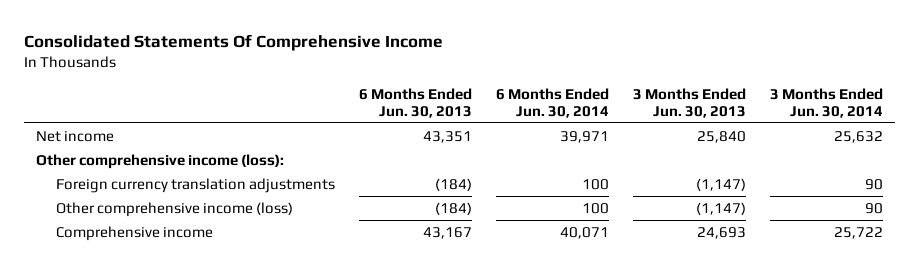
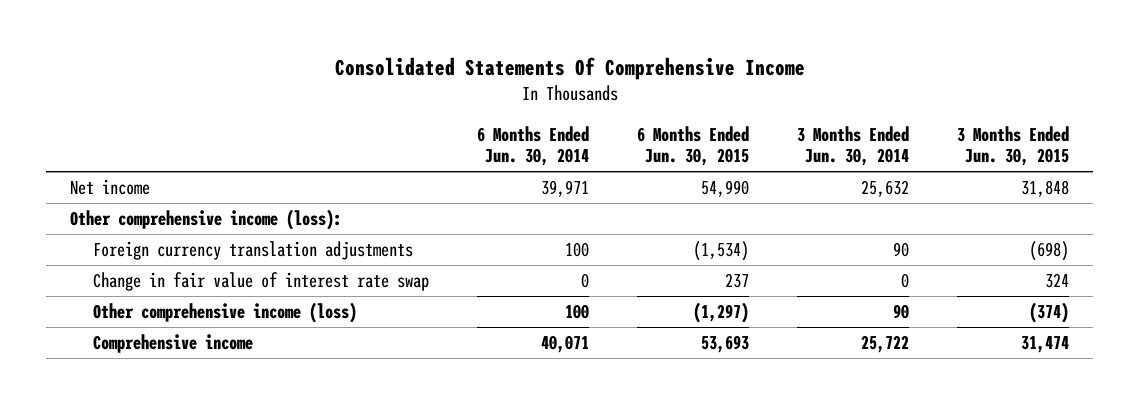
[358,87,472,118] 6 Months Ended Jun. 30, 2013 -> none
[633,87,747,118] 3 Months Ended Jun. 30, 2013 -> none
none -> [636,125,749,167] 6 Months Ended Jun. 30, 2015
none -> [956,125,1069,167] 3 Months Ended Jun. 30, 2015
none -> [92,271,429,291] Change in fair value of interest rate swap

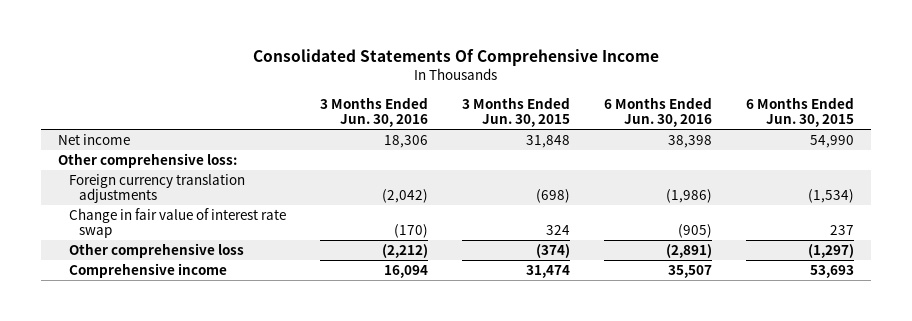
[476,125,589,167] 6 Months Ended Jun. 30, 2014 -> none
[796,125,909,167] 3 Months Ended Jun. 30, 2014 -> none
none -> [319,96,428,128] 3 Months Ended Jun. 30, 2016
none -> [603,96,712,128] 6 Months Ended Jun. 30, 2016
[70,208,343,230] Other comprehensive income (loss): -> [58,152,238,168] Other comprehensive loss:
[92,301,357,323] Other comprehensive income (loss) -> [68,242,244,258] Other comprehensive loss

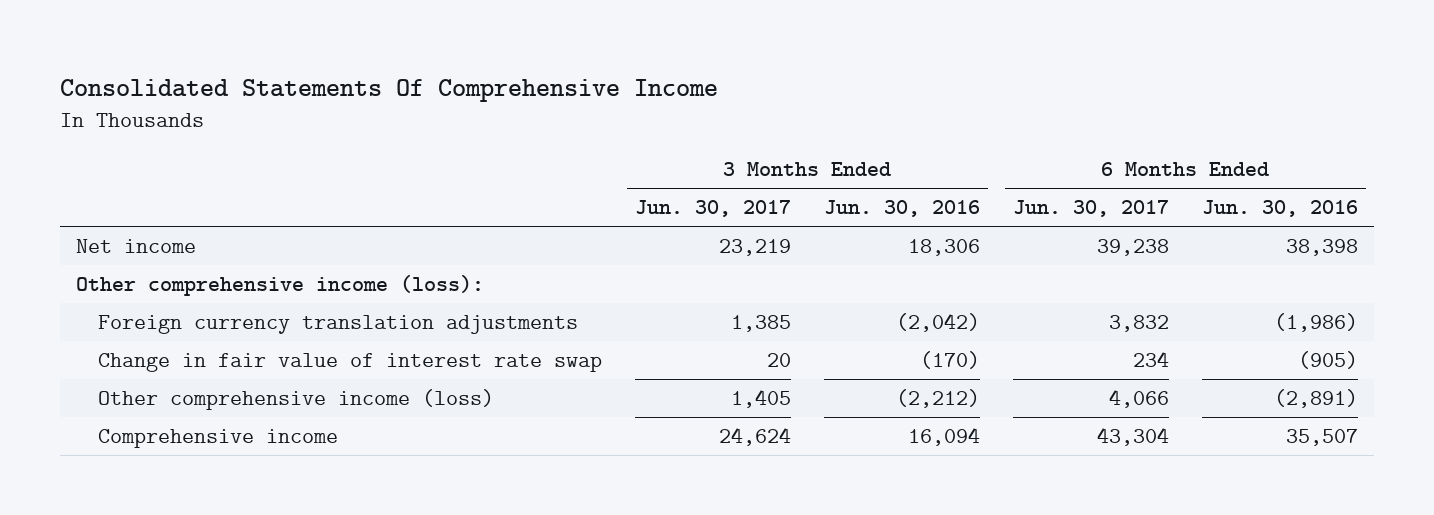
[461,96,570,128] 3 Months Ended Jun. 30, 2015 -> none
[745,96,854,128] 6 Months Ended Jun. 30, 2015 -> none
none -> [635,200,792,218] Jun. 30, 2017
none -> [1012,200,1169,218] Jun. 30, 2017
[58,152,238,168] Other comprehensive loss: -> [76,275,485,297] Other comprehensive income (loss):
[68,242,244,258] Other comprehensive loss -> [98,389,495,411] Other comprehensive income (loss)

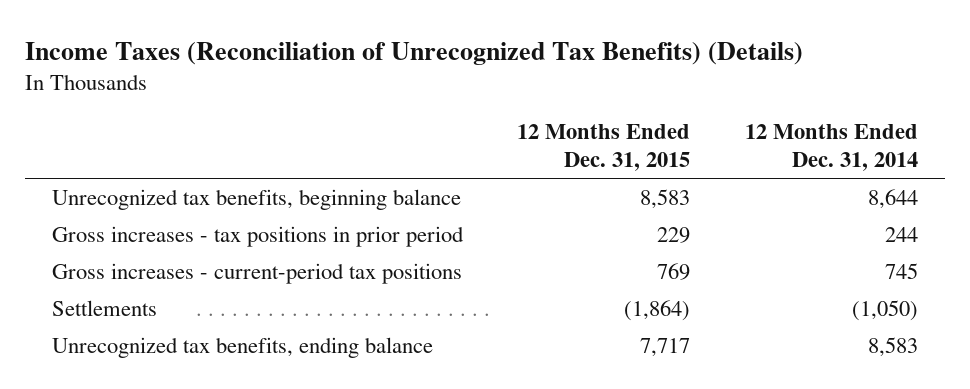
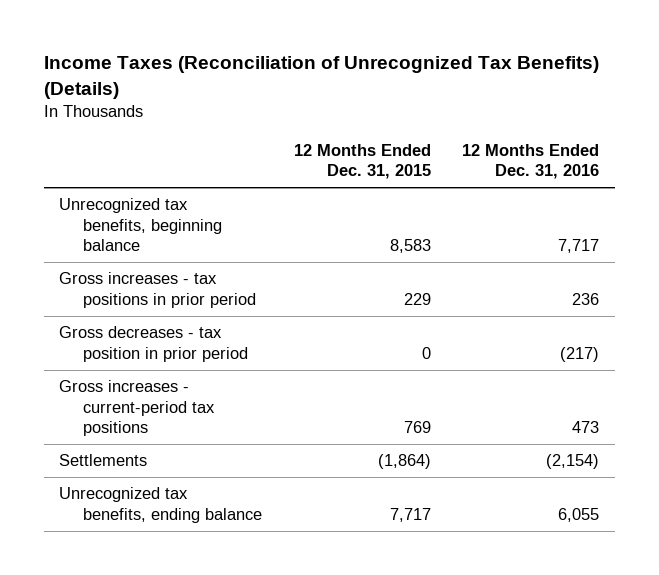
[744,123,918,172] 12 Months Ended Dec. 31, 2014 -> none
none -> [462,143,600,180] 12 Months Ended Dec. 31, 2016
none -> [59,326,248,362] Gross decreases - tax position in prior period

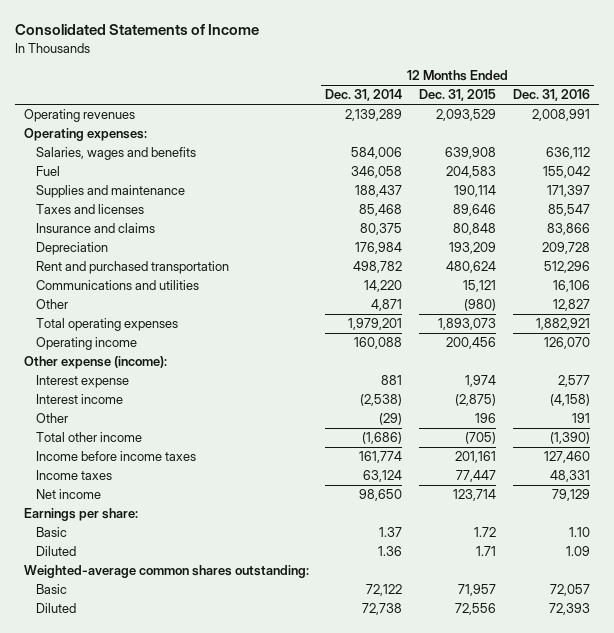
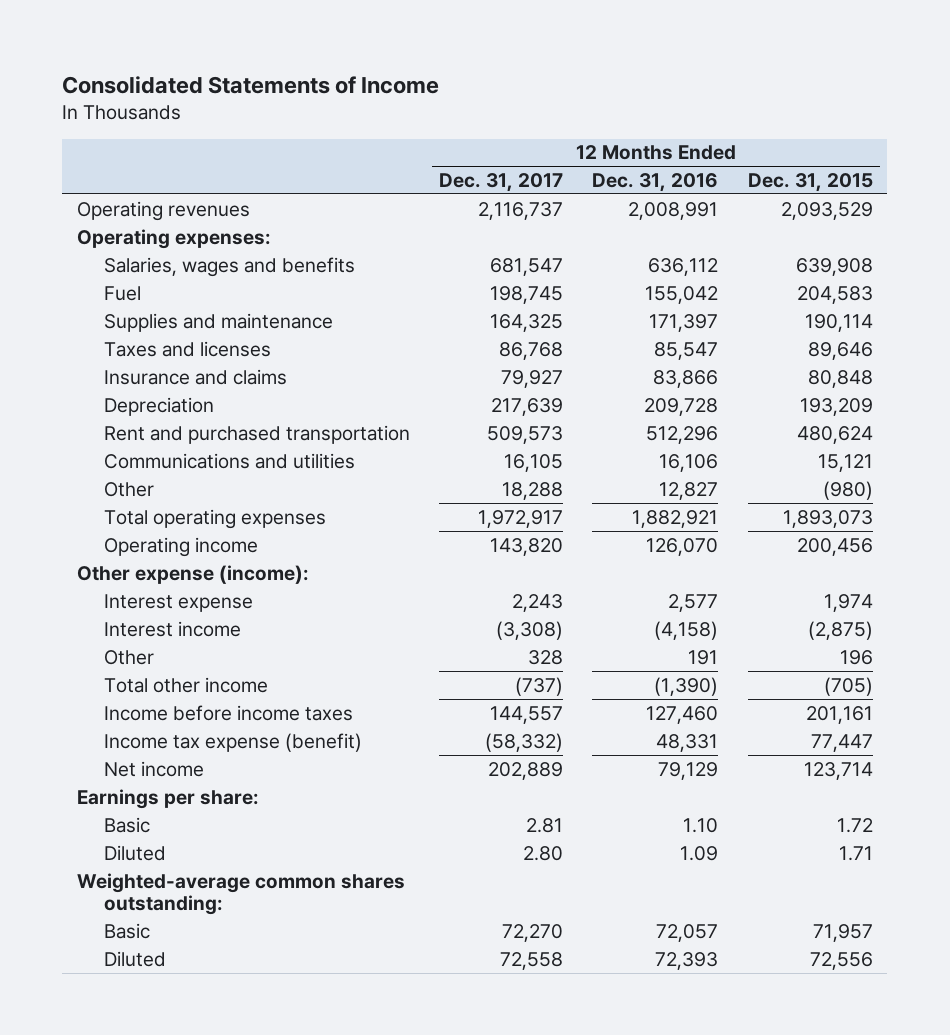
[325,89,403,102] Dec. 31, 2014 -> none
none -> [438,172,563,192] Dec. 31, 2017
[36,470,113,481] Income taxes -> [103,732,362,752] Income tax expense (benefit)

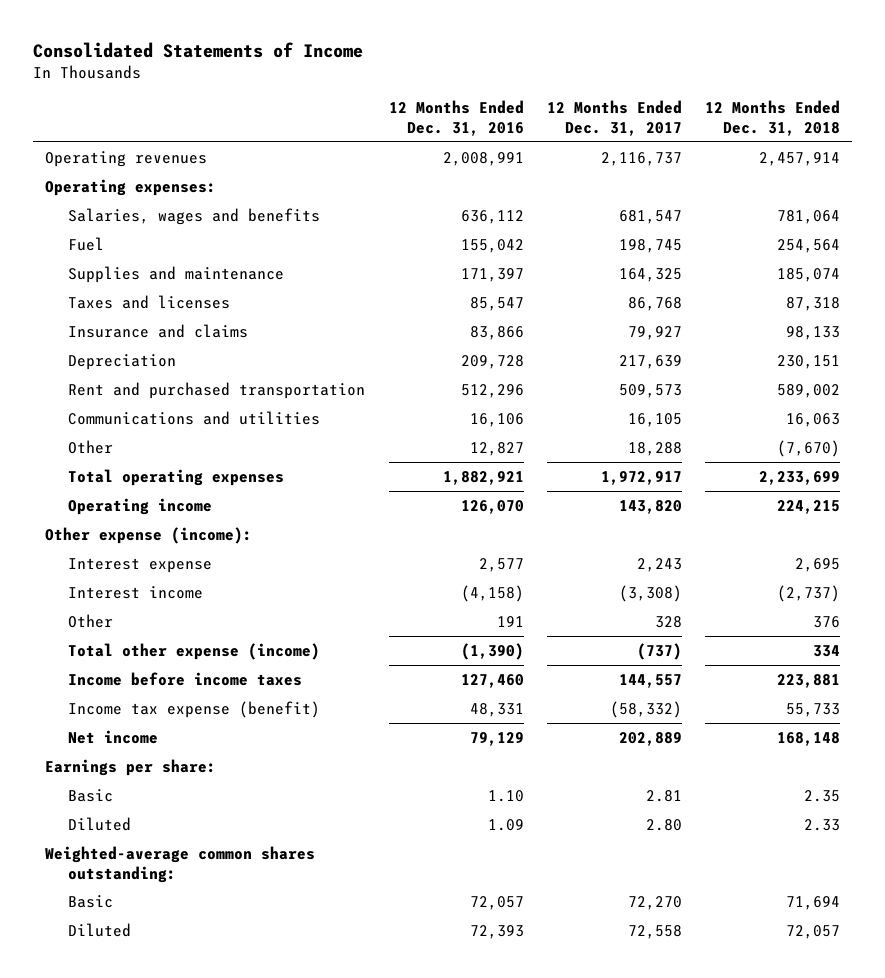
[747,172,873,192] Dec. 31, 2015 -> none
none -> [705,100,841,137] 12 Months Ended Dec. 31, 2018
[103,676,268,693] Total other income -> [68,642,321,660] Total other expense (income)

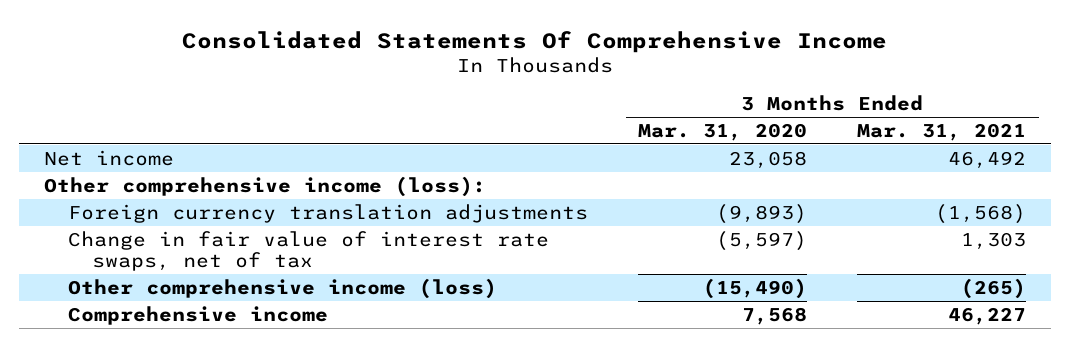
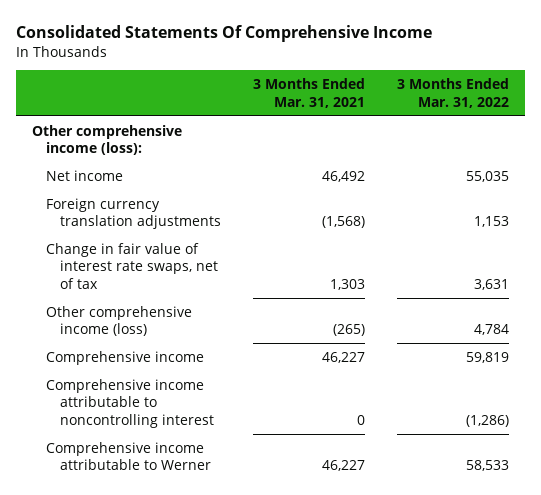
[638,123,808,142] Mar. 31, 2020 -> none
none -> [396,78,509,108] 3 Months Ended Mar. 31, 2022
[44,149,175,166] Net income -> [46,169,124,181] Net income
none -> [46,378,215,428] Comprehensive income attributable to noncontrolling interest
none -> [46,441,212,471] Comprehensive income attributable to Werner

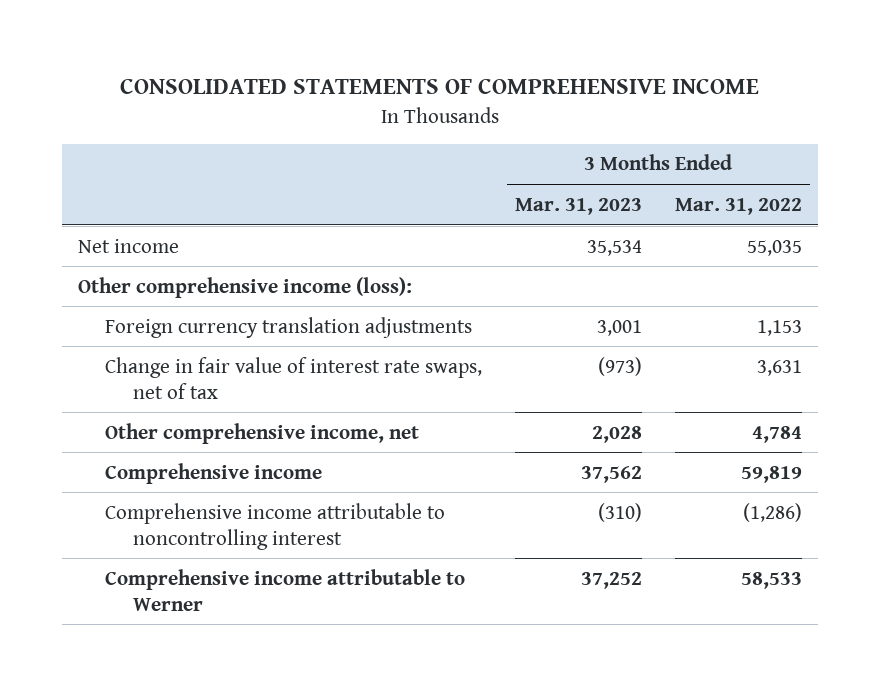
[16,24,433,42] Consolidated Statements Of Comprehensive Income -> [119,79,759,95] CONSOLIDATED STATEMENTS OF COMPREHENSIVE INCOME
[253,78,366,108] 3 Months Ended Mar. 31, 2021 -> none
none -> [514,197,642,215] Mar. 31, 2023
[32,124,183,156] Other comprehensive income (loss): -> [77,276,412,298] Other comprehensive income (loss):
[46,305,193,337] Other comprehensive income (loss) -> [105,422,420,444] Other comprehensive income, net

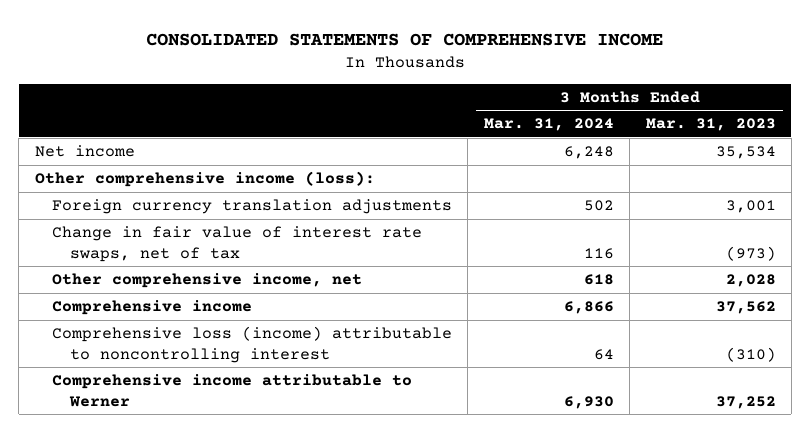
[674,197,802,215] Mar. 31, 2022 -> none
none -> [483,118,614,132] Mar. 31, 2024
[105,502,446,550] Comprehensive income attributable to noncontrolling interest -> [52,326,453,363] Comprehensive loss (income) attributable to noncontrolling interest

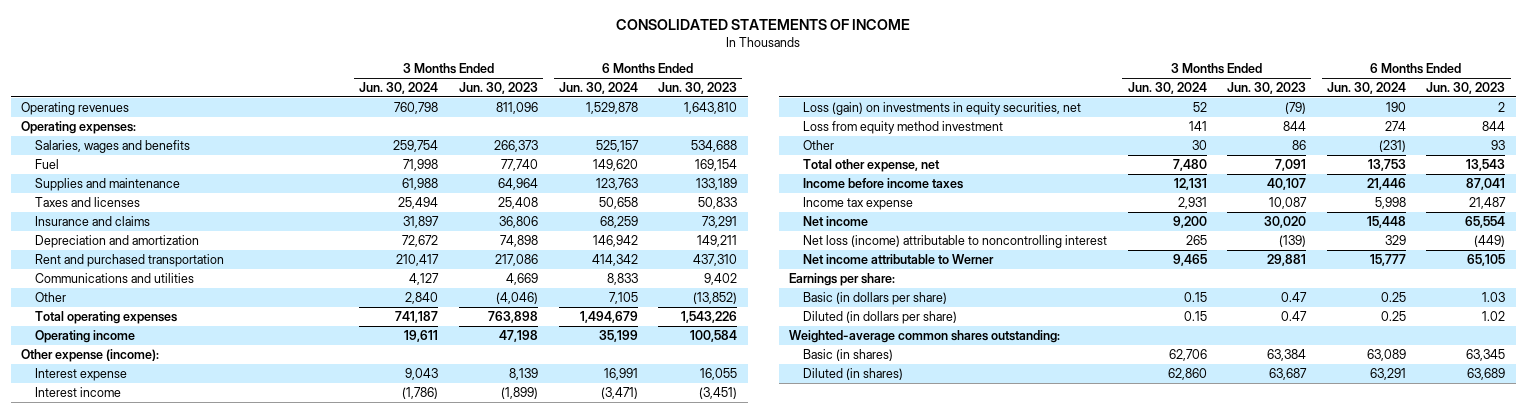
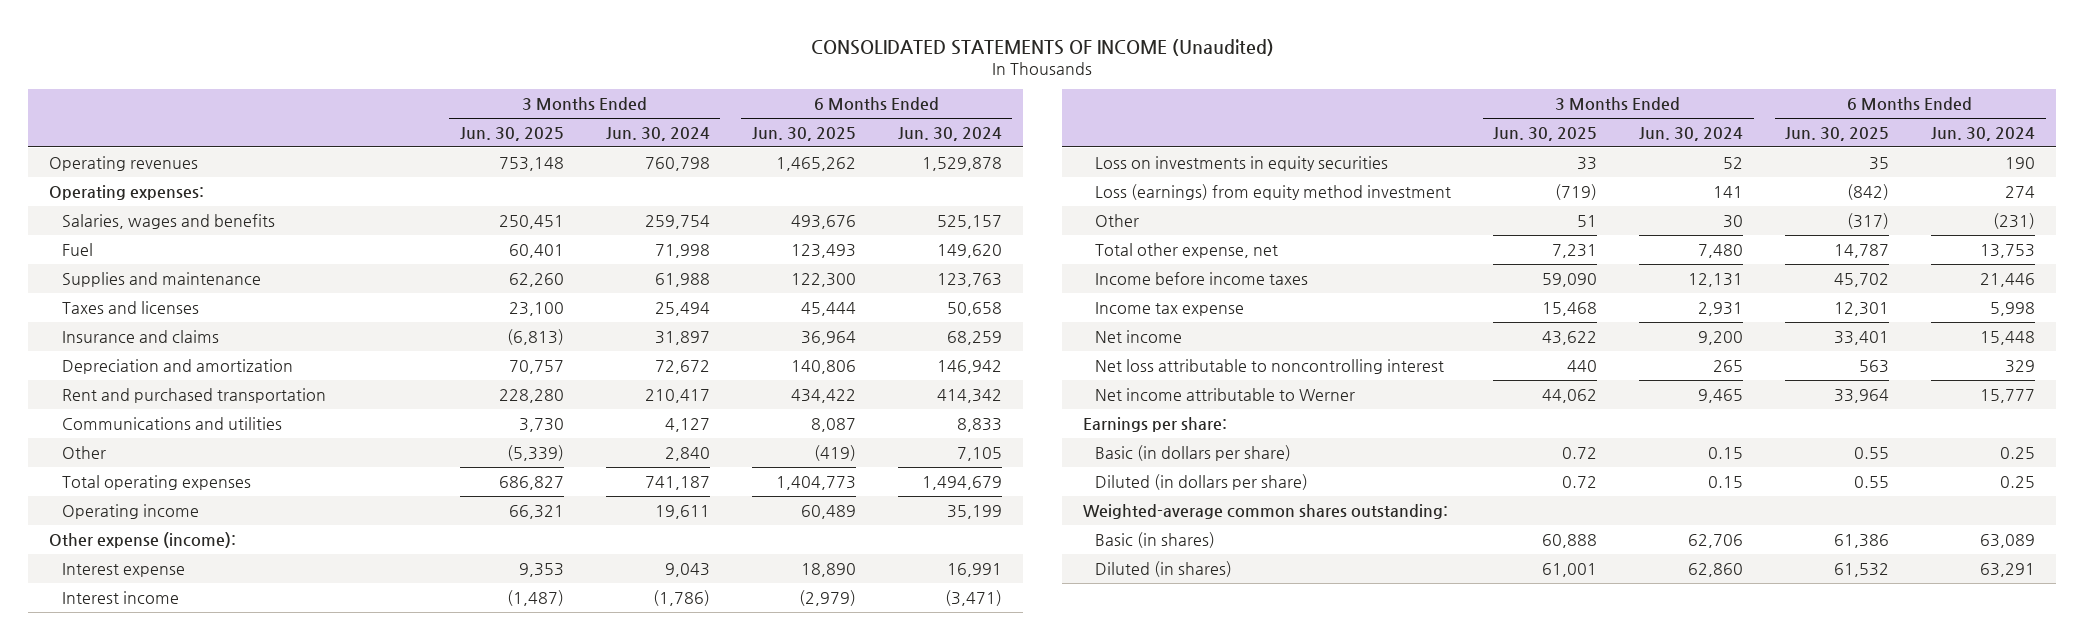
[616,19,911,31] CONSOLIDATED STATEMENTS OF INCOME -> [811,38,1275,56] CONSOLIDATED STATEMENTS OF INCOME (Unaudited)
[459,82,539,95] Jun. 30, 2023 -> none
[658,82,738,95] Jun. 30, 2023 -> none
none -> [459,126,564,141] Jun. 30, 2025
none -> [751,126,856,141] Jun. 30, 2025
[802,101,1081,115] Loss (gain) on investments in equity securities, net -> [1095,155,1389,171] Loss on investments in equity securities
[802,120,1003,134] Loss from equity method investment -> [1095,183,1452,200] Loss (earnings) from equity method investment
[802,234,1107,248] Net loss (income) attributable to noncontrolling interest -> [1095,358,1445,374] Net loss attributable to noncontrolling interest

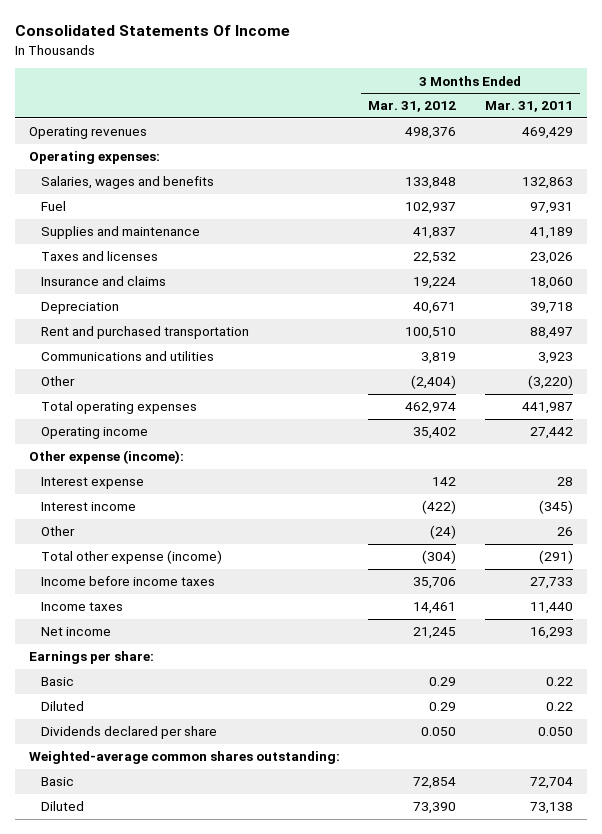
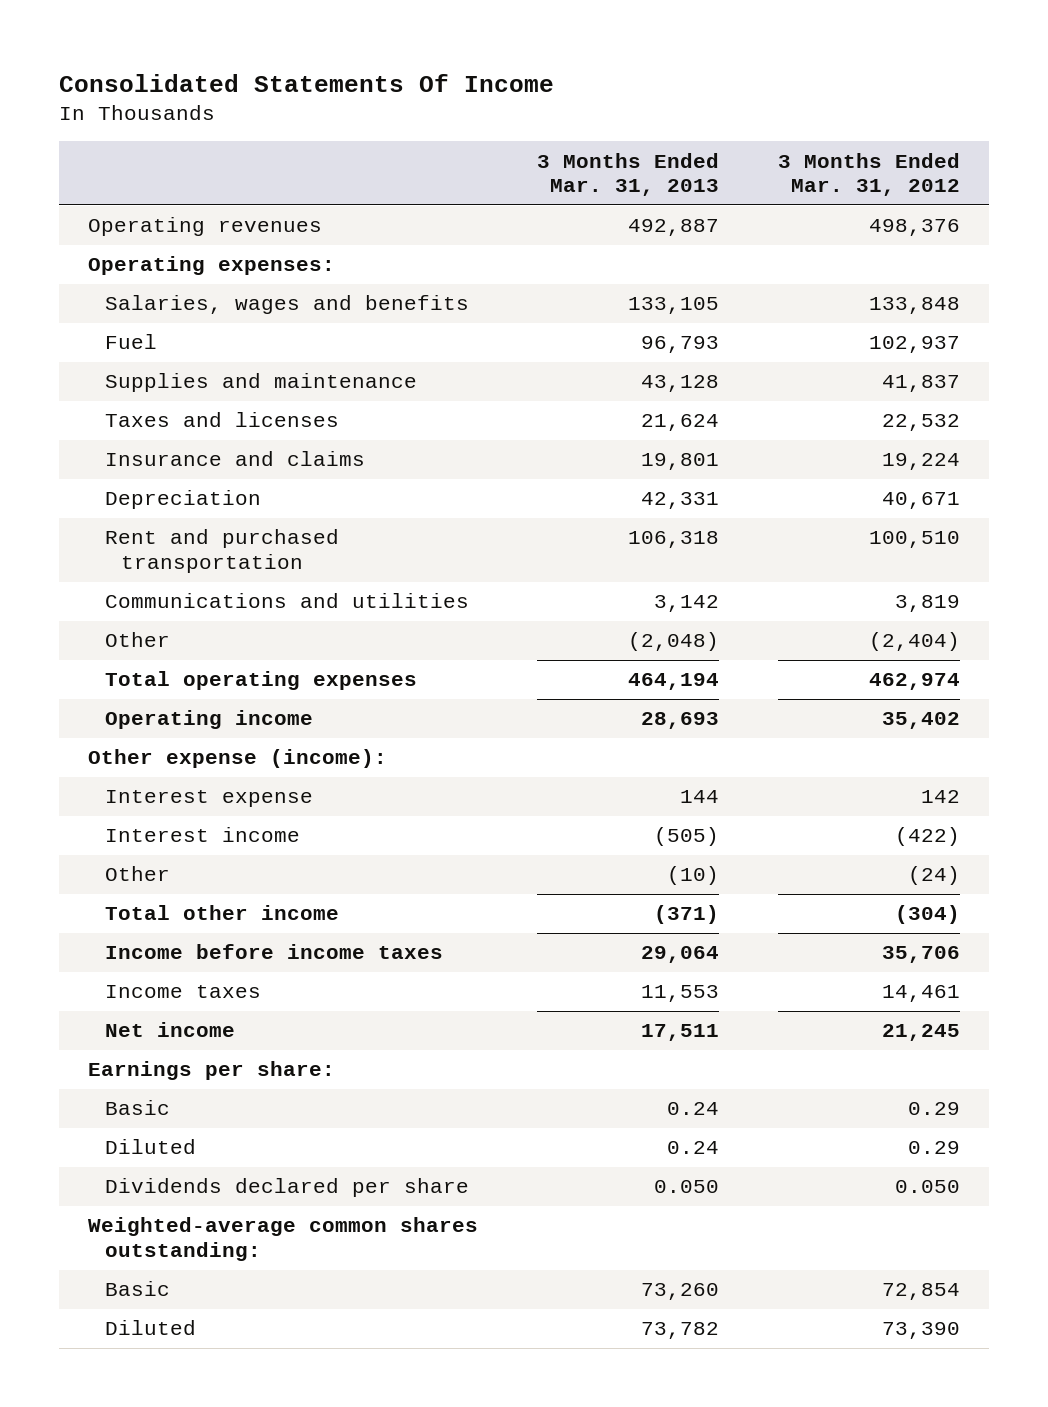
[484,101,573,113] Mar. 31, 2011 -> none
none -> [536,152,719,197] 3 Months Ended Mar. 31, 2013
[40,550,222,565] Total other expense (income) -> [104,905,339,921] Total other income

